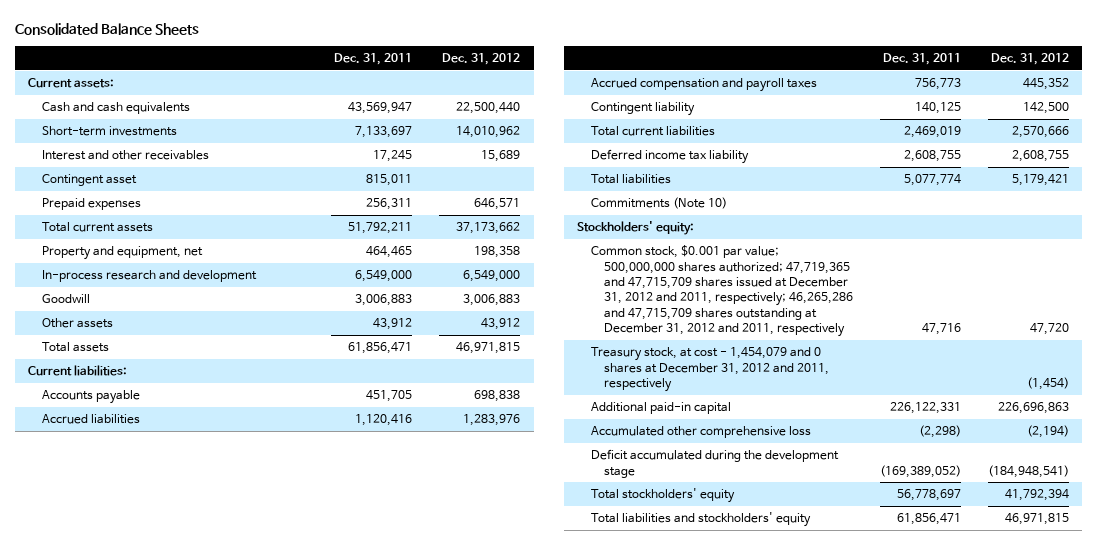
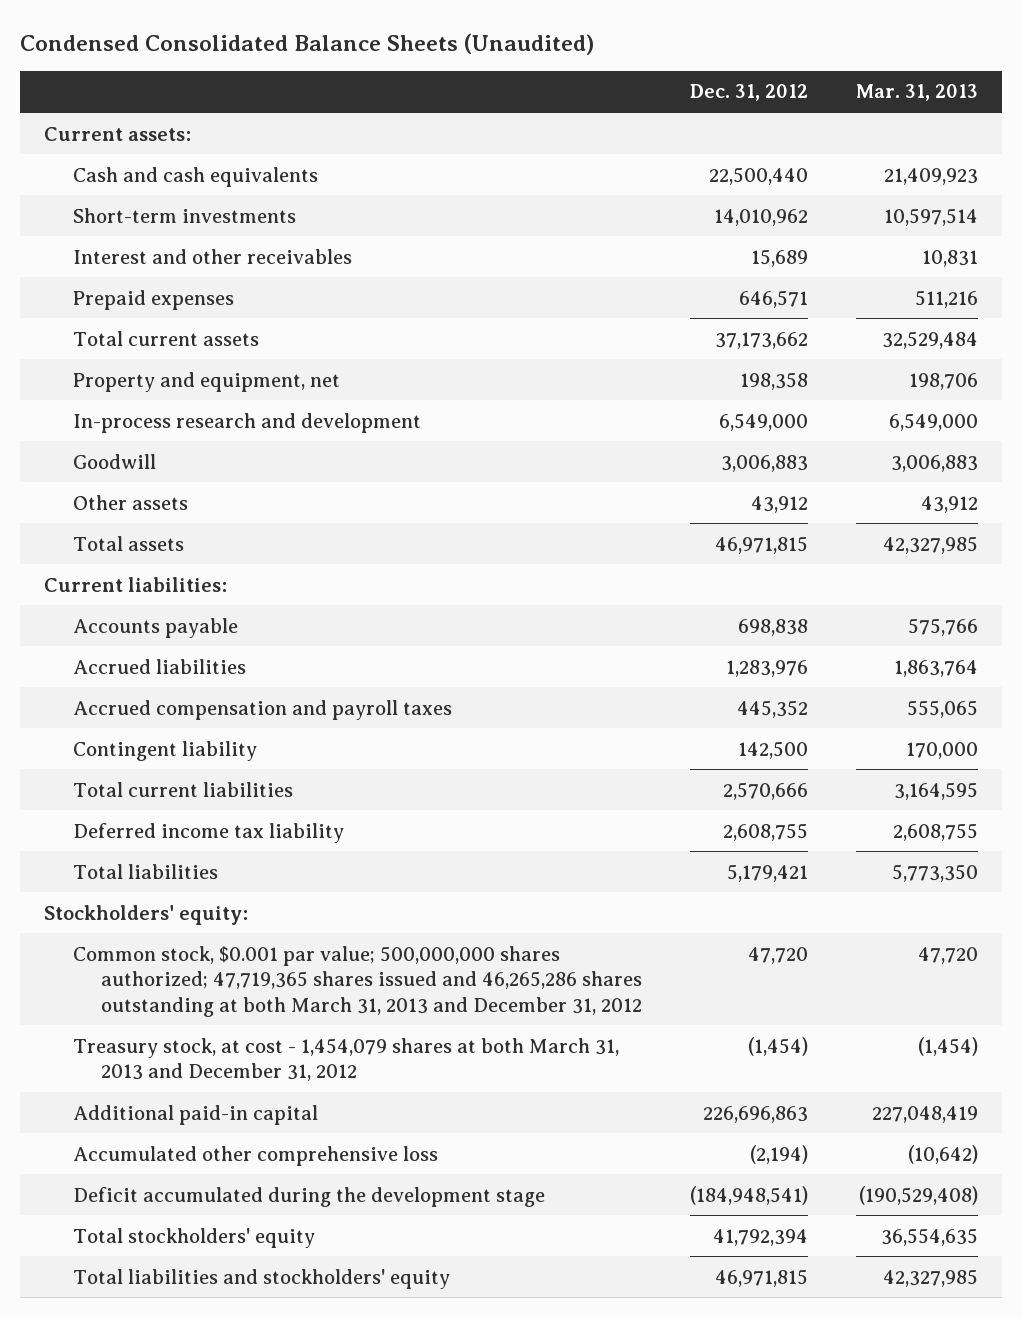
[14,22,199,35] Consolidated Balance Sheets -> [20,32,595,55] Condensed Consolidated Balance Sheets (Unaudited)
[333,53,412,66] Dec. 31, 2011 -> none
none -> [855,84,978,102] Mar. 31, 2013
[41,174,137,187] Contingent asset -> none
[590,197,727,210] Commitments (Note 10) -> none
[590,245,853,337] Common stock, $0.001 par value; 500,000,000 shares authorized; 47,719,365 and 47,715,709 shares issued at December 31, 2012 and 2011, respectively; 46,265,286 and 47,715,709 shares outstanding at December 31, 2012 and 2011, respectively -> [72,945,643,1017] Common stock, $0.001 par value; 500,000,000 shares authorized; 47,719,365 shares issued and 46,265,286 shares outstanding at both March 31, 2013 and December 31, 2012
[590,347,829,392] Treasury stock, at cost - 1,454,079 and 0 shares at December 31, 2012 and 2011, respectively -> [72,1037,619,1082] Treasury stock, at cost - 1,454,079 shares at both March 31, 2013 and December 31, 2012

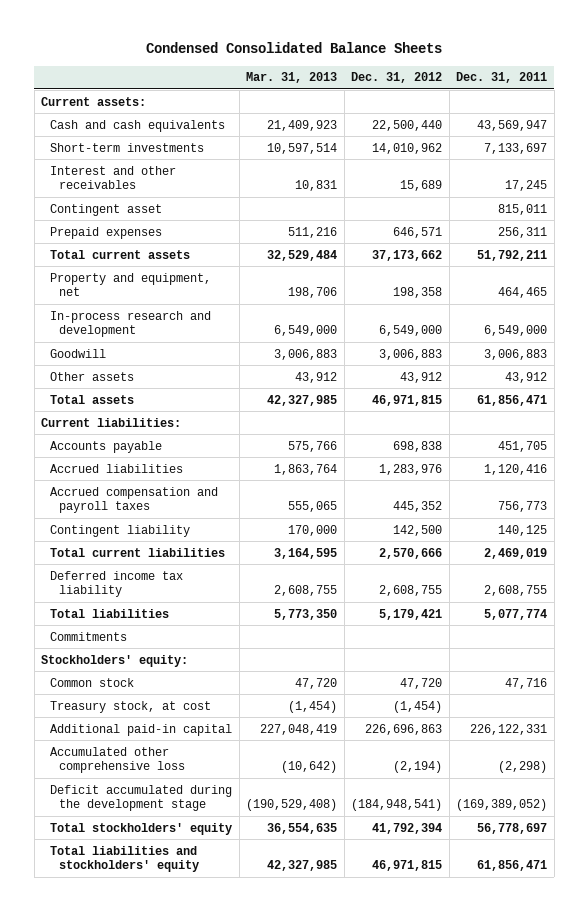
[20,32,595,55] Condensed Consolidated Balance Sheets (Unaudited) -> [146,42,443,54] Condensed Consolidated Balance Sheets
none -> [456,72,548,84] Dec. 31, 2011
none -> [50,203,163,216] Contingent asset
none -> [50,631,128,641] Commitments
[72,945,643,1017] Common stock, $0.001 par value; 500,000,000 shares authorized; 47,719,365 shares issued and 46,265,286 shares outstanding at both March 31, 2013 and December 31, 2012 -> [50,677,135,687] Common stock
[72,1037,619,1082] Treasury stock, at cost - 1,454,079 shares at both March 31, 2013 and December 31, 2012 -> [50,700,212,713] Treasury stock, at cost

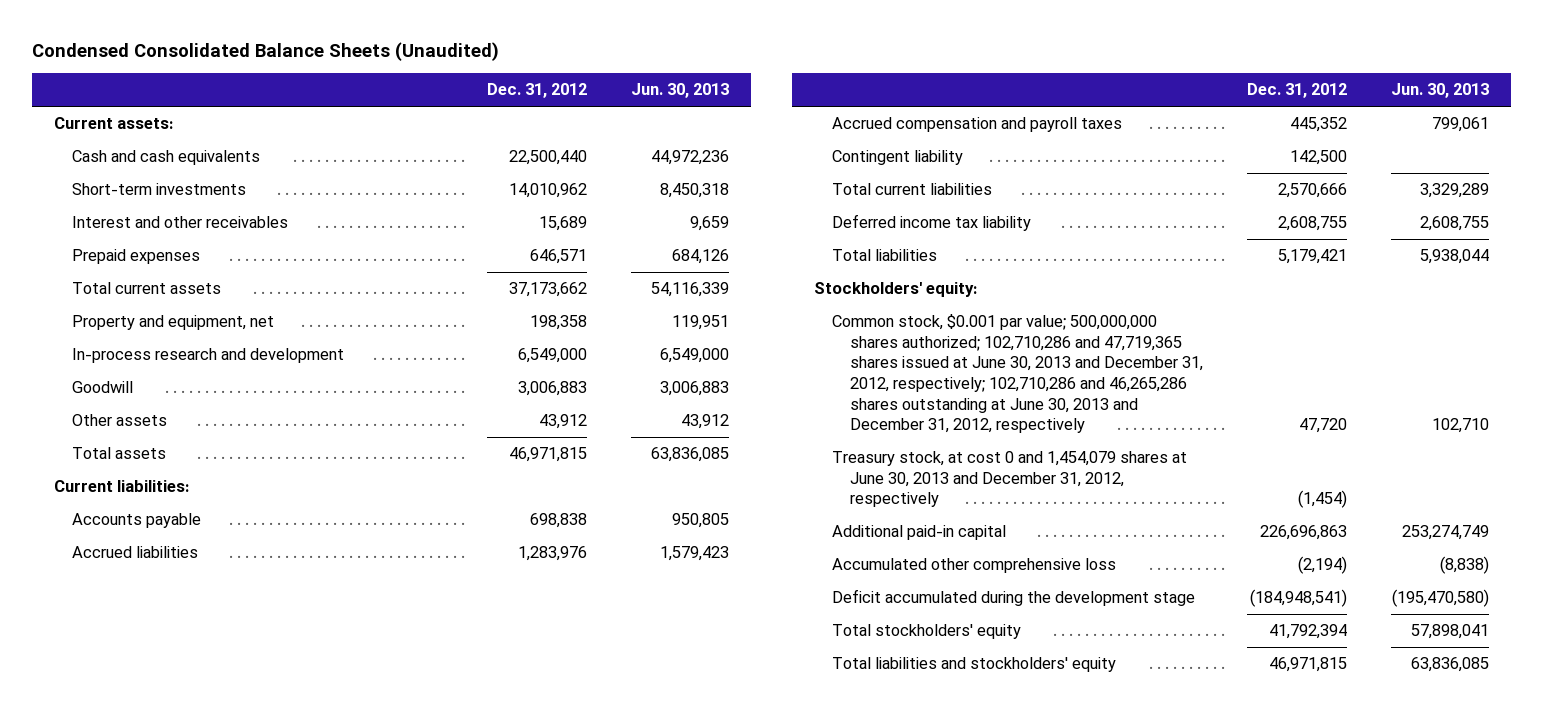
[146,42,443,54] Condensed Consolidated Balance Sheets -> [31,42,499,62] Condensed Consolidated Balance Sheets (Unaudited)
[246,72,338,84] Mar. 31, 2013 -> none
[456,72,548,84] Dec. 31, 2011 -> none
none -> [630,83,729,99] Jun. 30, 2013
[50,203,163,216] Contingent asset -> none
[50,631,128,641] Commitments -> none
[50,677,135,687] Common stock -> [831,314,1204,434] Common stock, $0.001 par value; 500,000,000 shares authorized; 102,710,286 and 47,719,365 shares issued at June 30, 2013 and December 31, 2012, respectively; 102,710,286 and 46,265,286 shares outstanding at June 30, 2013 and December 31, 2012, respectively
[50,700,212,713] Treasury stock, at cost -> [831,451,1187,508] Treasury stock, at cost 0 and 1,454,079 shares at June 30, 2013 and December 31, 2012, respectively

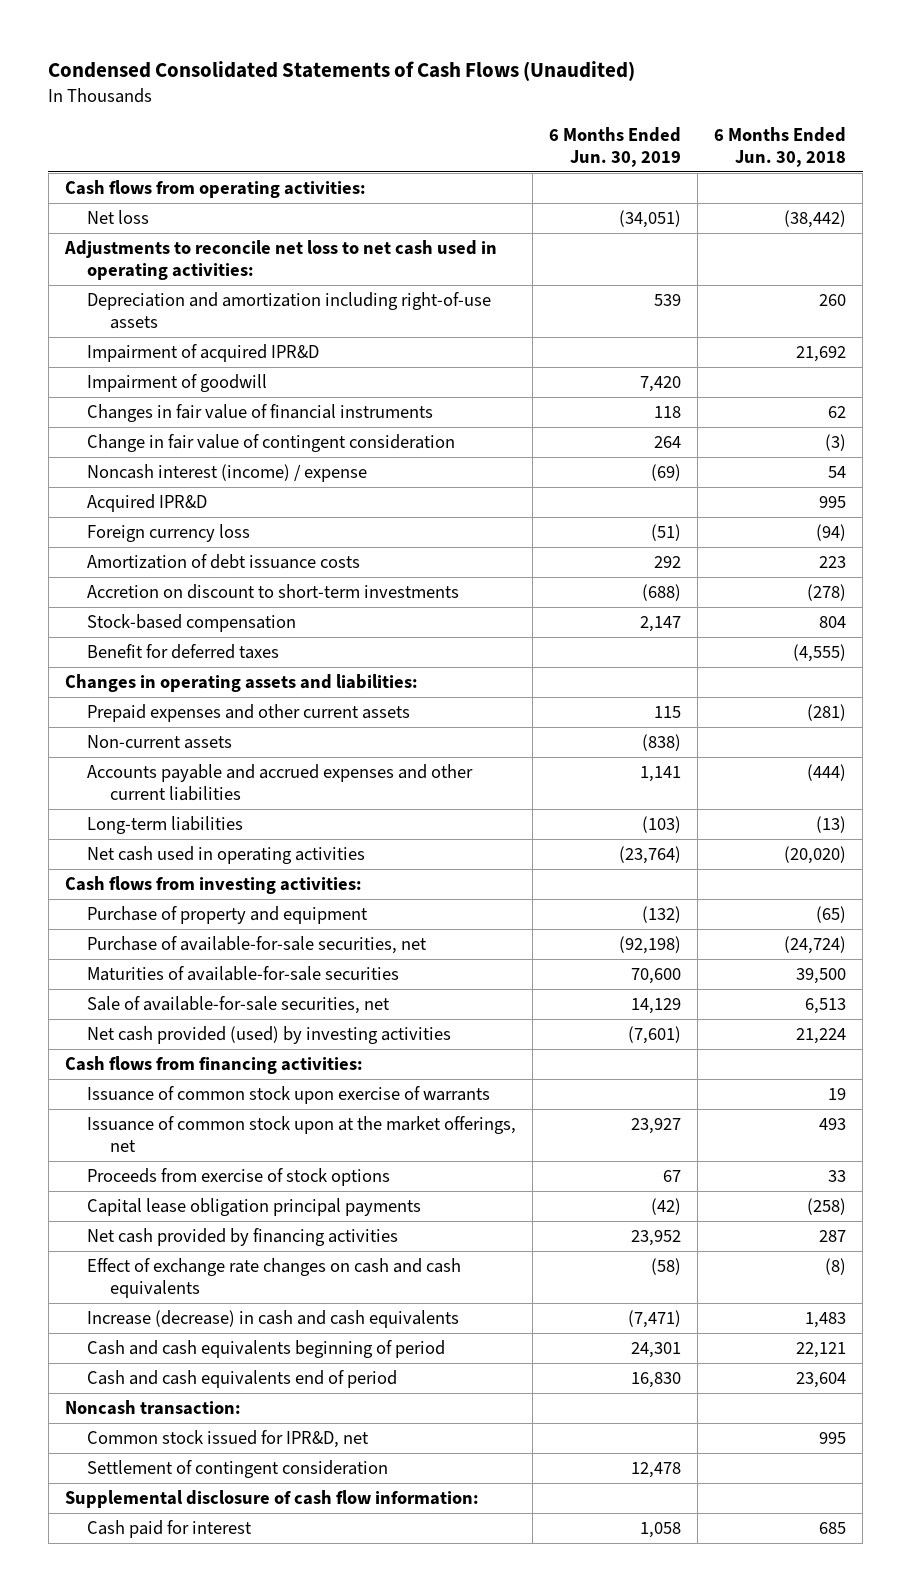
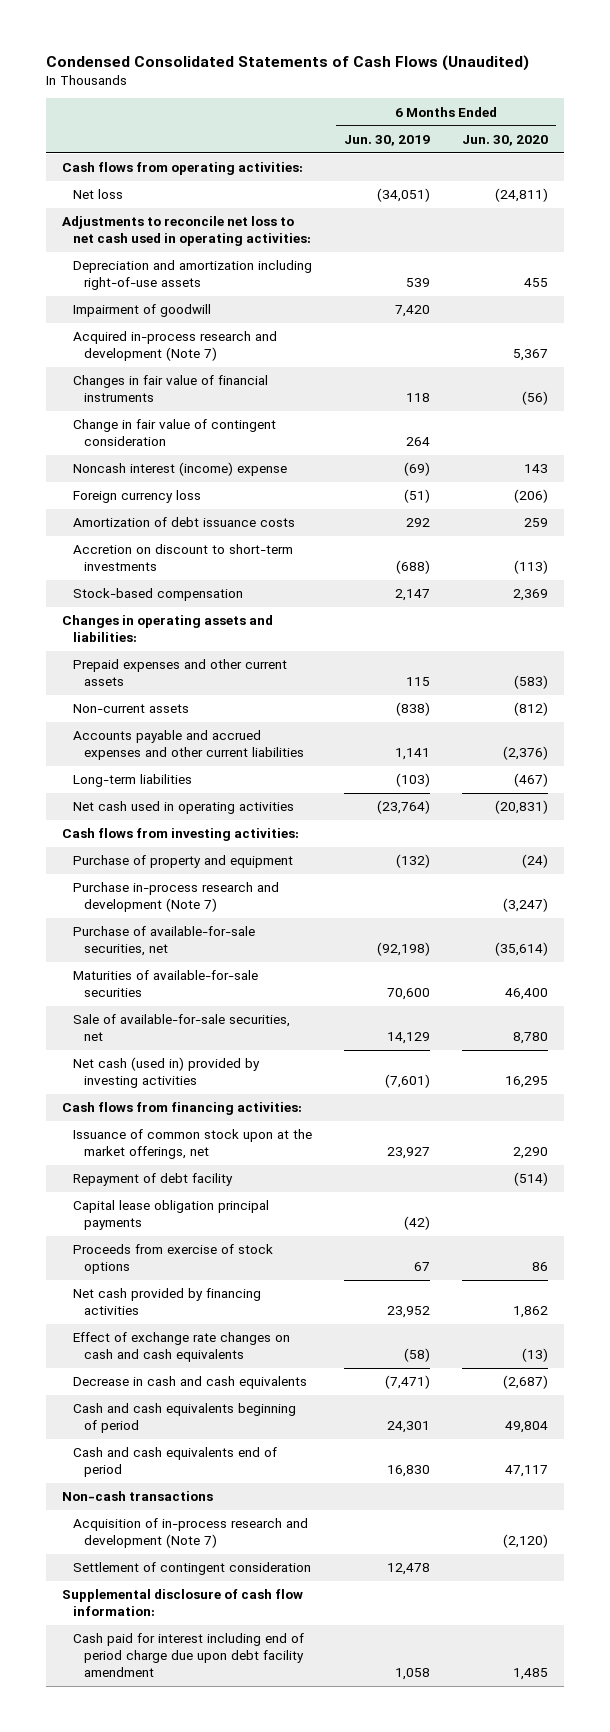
[714,127,847,167] 6 Months Ended Jun. 30, 2018 -> none
none -> [462,135,549,147] Jun. 30, 2020
[87,343,320,362] Impairment of acquired IPR&D -> none
none -> [72,331,277,362] Acquired in-process research and development (Note 7)
[87,493,208,512] Acquired IPR&D -> none
[87,463,368,482] Noncash interest (income) / expense -> [72,462,287,477] Noncash interest (income) expense
[87,643,280,659] Benefit for deferred taxes -> none
none -> [72,882,279,913] Purchase in-process research and development (Note 7)
[87,1025,452,1044] Net cash provided (used) by investing activities -> [72,1057,260,1089] Net cash (used in) provided by investing activities
[87,1085,491,1104] Issuance of common stock upon exercise of warrants -> none
none -> [72,1173,233,1187] Repayment of debt facility
[87,1167,391,1186] Proceeds from exercise of stock options -> [72,1244,273,1275] Proceeds from exercise of stock options
[87,1309,460,1328] Increase (decrease) in cash and cash equivalents -> [72,1376,307,1390] Decrease in cash and cash equivalents
[87,1429,370,1448] Common stock issued for IPR&D, net -> none
[64,1399,241,1415] Noncash transaction: -> [61,1491,213,1502] Non-cash transactions
none -> [72,1518,308,1549] Acquisition of in-process research and development (Note 7)
[87,1519,253,1538] Cash paid for interest -> [72,1633,304,1678] Cash paid for interest including end of period charge due upon debt facility amendment

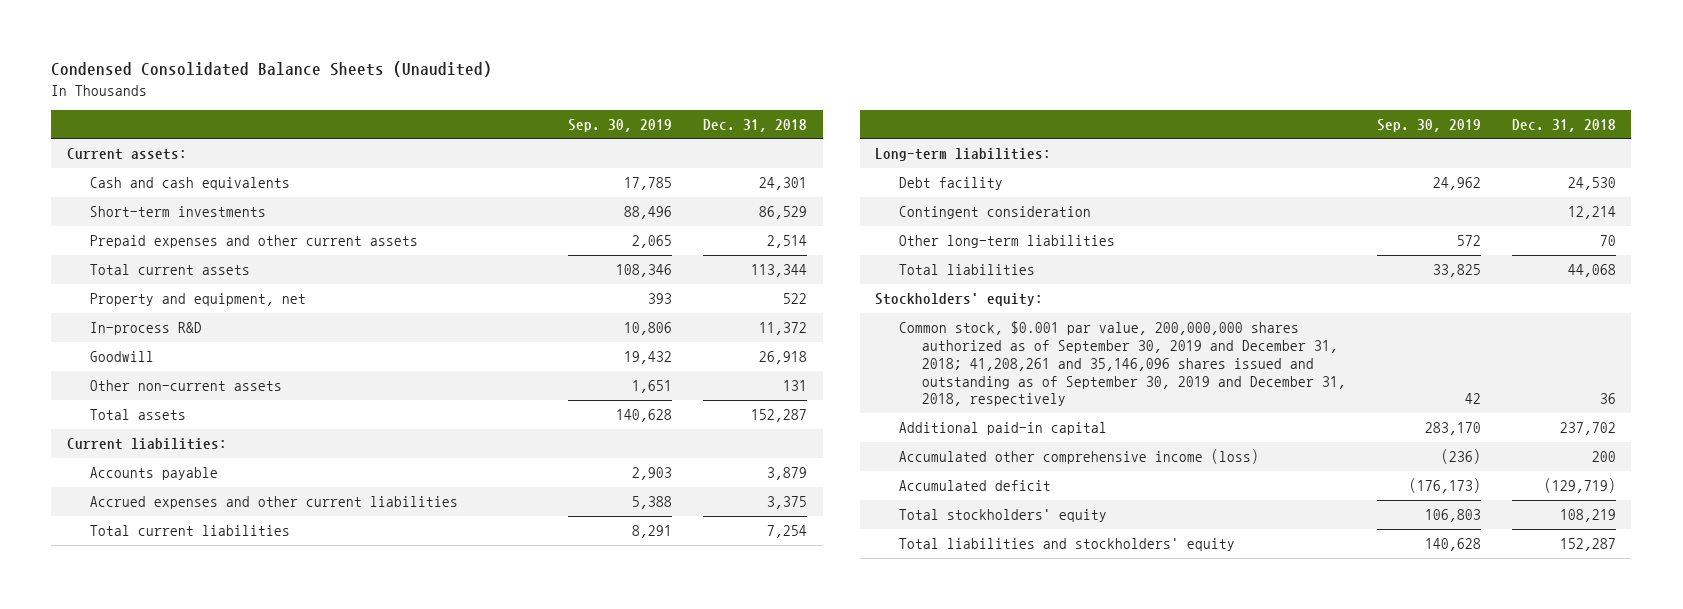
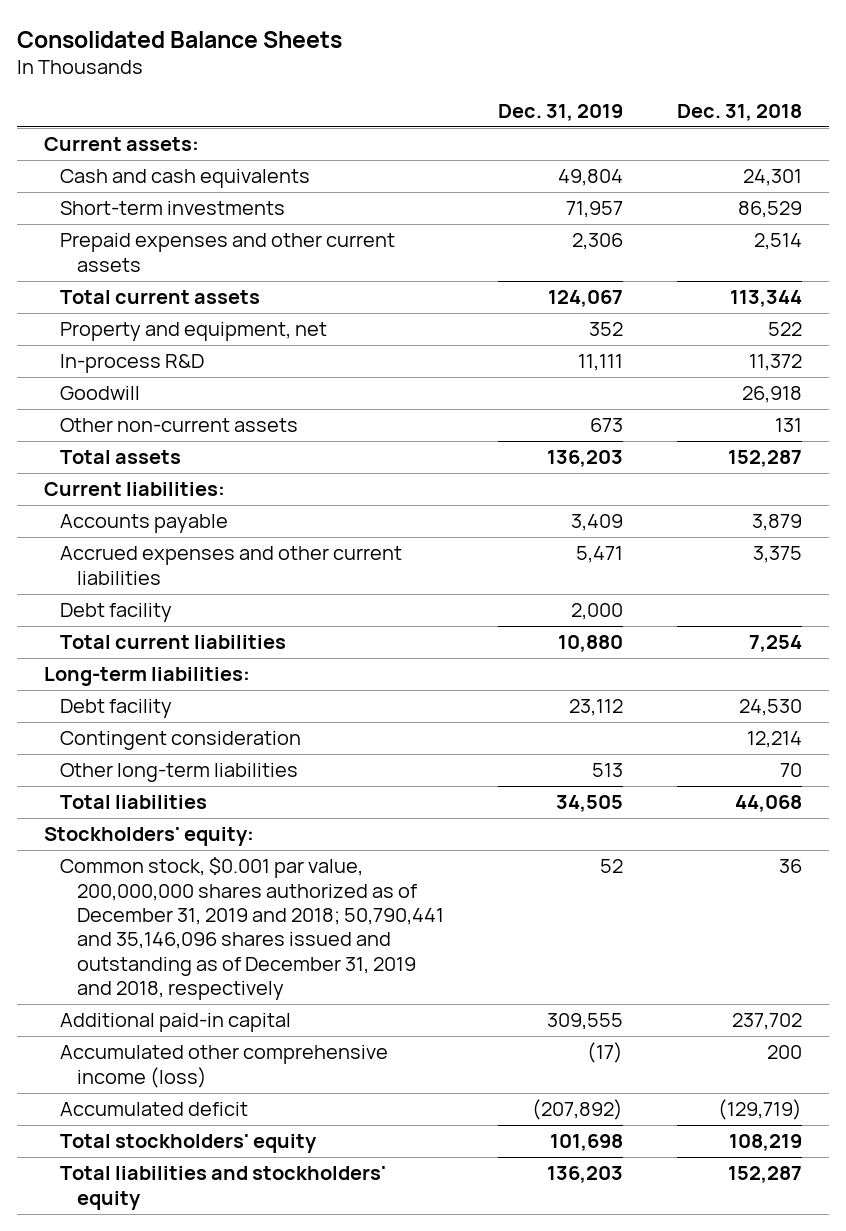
[51,61,493,78] Condensed Consolidated Balance Sheets (Unaudited) -> [16,30,342,48] Consolidated Balance Sheets
[568,118,673,132] Sep. 30, 2019 -> none
none -> [498,103,624,121] Dec. 31, 2019
none -> [60,603,173,623] Debt facility
[898,321,1347,407] Common stock, $0.001 par value, 200,000,000 shares authorized as of September 30, 2019 and December 31, 2018; 41,208,261 and 35,146,096 shares issued and outstanding as of September 30, 2019 and December 31, 2018, respectively -> [60,857,444,1000] Common stock, $0.001 par value, 200,000,000 shares authorized as of December 31, 2019 and 2018; 50,790,441 and 35,146,096 shares issued and outstanding as of December 31, 2019 and 2018, respectively

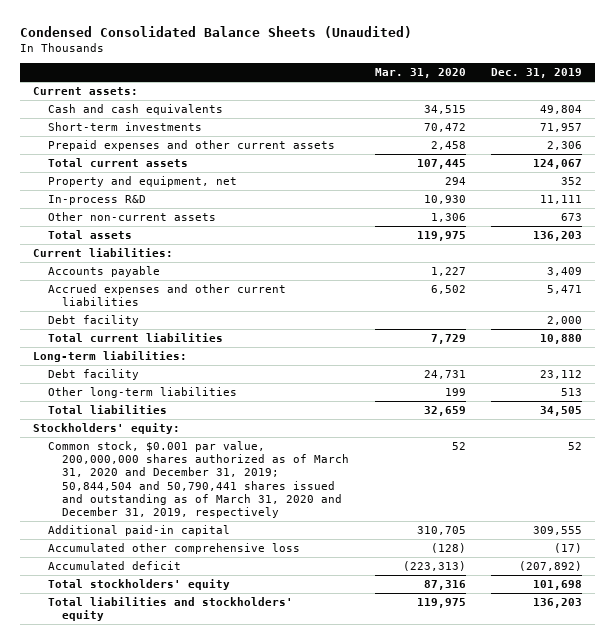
[16,30,342,48] Consolidated Balance Sheets -> [19,26,412,39] Condensed Consolidated Balance Sheets (Unaudited)
[677,103,803,121] Dec. 31, 2018 -> none
none -> [374,68,466,79] Mar. 31, 2020
[60,386,141,401] Goodwill -> none
[60,731,302,751] Contingent consideration -> none
[60,857,444,1000] Common stock, $0.001 par value, 200,000,000 shares authorized as of December 31, 2019 and 2018; 50,790,441 and 35,146,096 shares issued and outstanding as of December 31, 2019 and 2018, respectively -> [47,440,350,519] Common stock, $0.001 par value, 200,000,000 shares authorized as of March 31, 2020 and December 31, 2019; 50,844,504 and 50,790,441 shares issued and outstanding as of March 31, 2020 and December 31, 2019, respectively
[60,1045,389,1088] Accumulated other comprehensive income (loss) -> [47,542,300,554] Accumulated other comprehensive loss

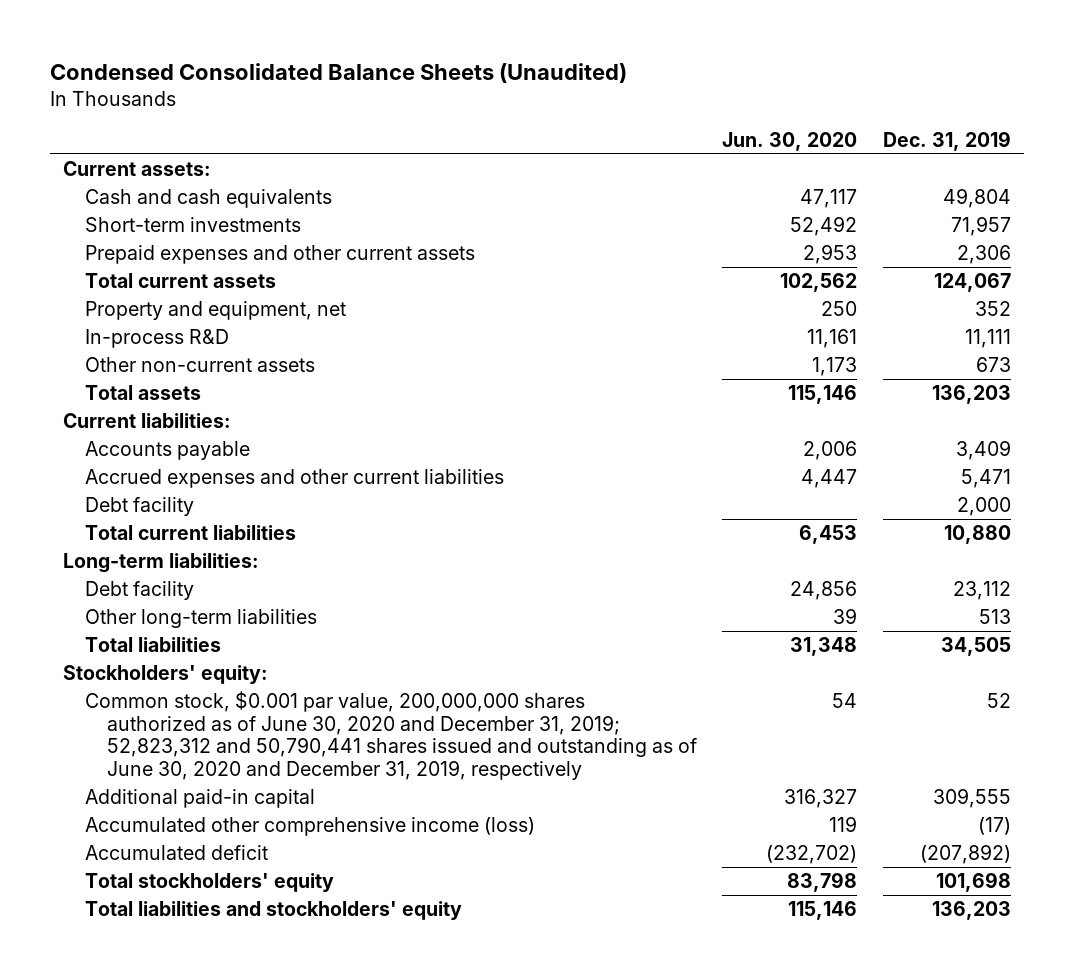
[374,68,466,79] Mar. 31, 2020 -> none
none -> [722,131,858,151] Jun. 30, 2020
[47,440,350,519] Common stock, $0.001 par value, 200,000,000 shares authorized as of March 31, 2020 and December 31, 2019; 50,844,504 and 50,790,441 shares issued and outstanding as of March 31, 2020 and December 31, 2019, respectively -> [84,690,697,780] Common stock, $0.001 par value, 200,000,000 shares authorized as of June 30, 2020 and December 31, 2019; 52,823,312 and 50,790,441 shares issued and outstanding as of June 30, 2020 and December 31, 2019, respectively
[47,542,300,554] Accumulated other comprehensive loss -> [84,816,535,836] Accumulated other comprehensive income (loss)

